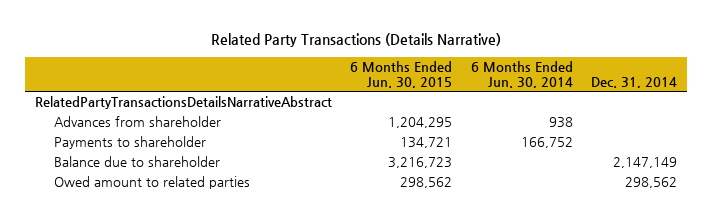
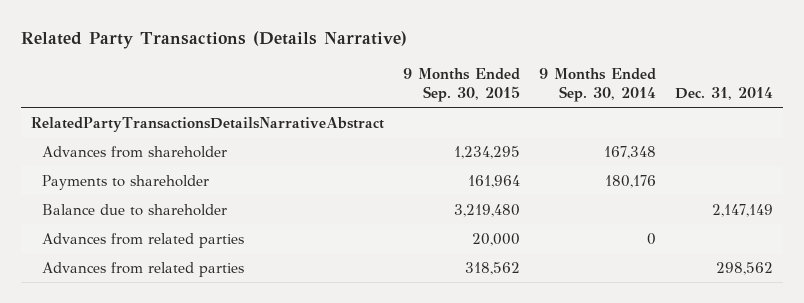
[350,60,453,88] 6 Months Ended Jun. 30, 2015 -> none
[470,60,573,88] 6 Months Ended Jun. 30, 2014 -> none
none -> [402,68,520,103] 9 Months Ended Sep. 30, 2015
none -> [539,68,657,103] 9 Months Ended Sep. 30, 2014
none -> [41,232,244,248] Advances from related parties
[53,176,250,190] Owed amount to related parties -> [41,261,244,277] Advances from related parties

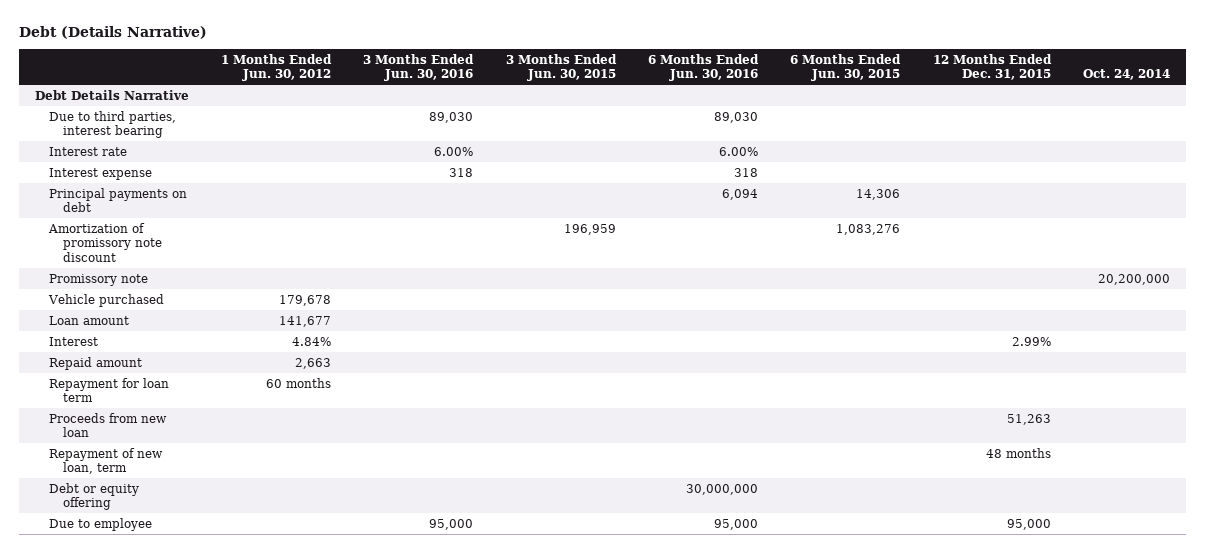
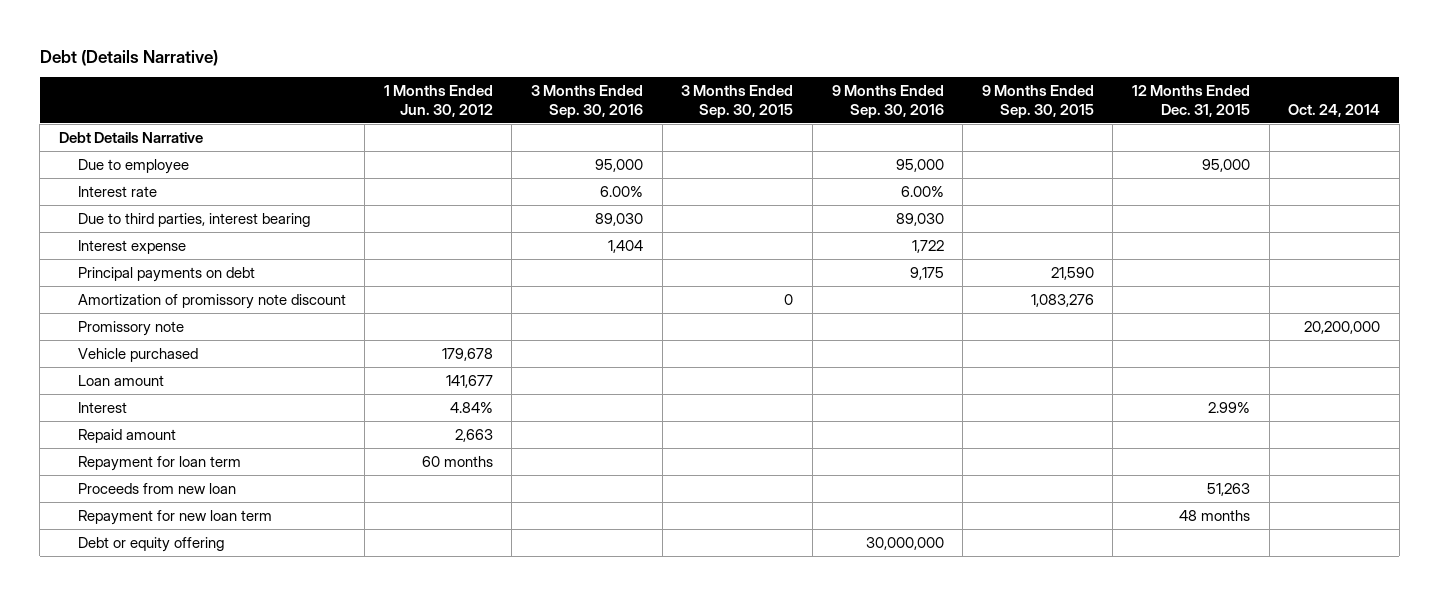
[363,53,475,82] 3 Months Ended Jun. 30, 2016 -> none
[505,53,617,82] 3 Months Ended Jun. 30, 2015 -> none
[648,53,760,82] 6 Months Ended Jun. 30, 2016 -> none
[790,53,902,82] 6 Months Ended Jun. 30, 2015 -> none
none -> [531,85,644,118] 3 Months Ended Sep. 30, 2016
none -> [681,85,794,118] 3 Months Ended Sep. 30, 2015
none -> [831,85,944,118] 9 Months Ended Sep. 30, 2016
none -> [981,85,1094,118] 9 Months Ended Sep. 30, 2015
[49,517,153,531] Due to employee -> [77,158,189,174] Due to employee
[49,110,177,139] Due to third parties, interest bearing -> [77,212,310,227] Due to third parties, interest bearing
[49,447,164,475] Repayment of new loan, term -> [77,509,272,525] Repayment for new loan term

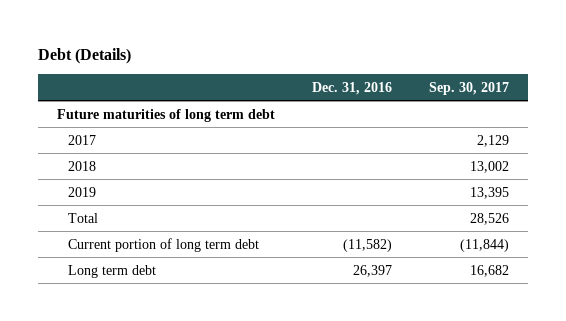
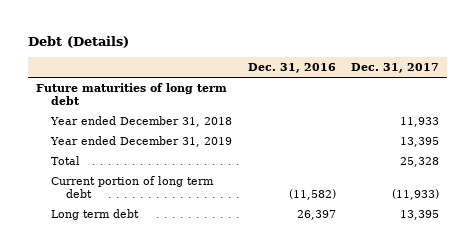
[429,81,510,95] Sep. 30, 2017 -> none
none -> [351,62,440,73] Dec. 31, 2017
[68,134,97,145] 2017 -> none
[68,160,97,171] 2018 -> [49,116,232,128] Year ended December 31, 2018
[68,186,97,197] 2019 -> [49,136,232,148] Year ended December 31, 2019

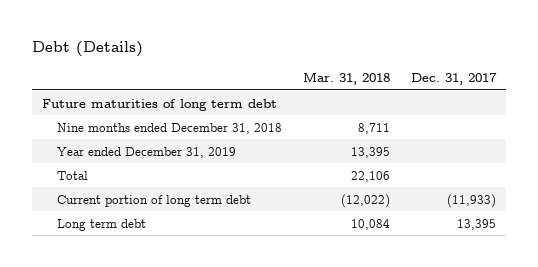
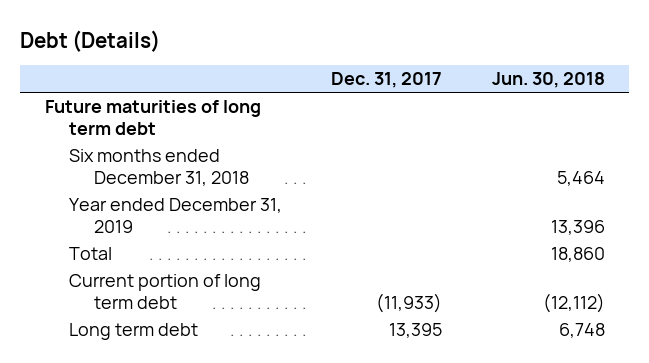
[303,72,391,86] Mar. 31, 2018 -> none
none -> [491,72,605,89] Jun. 30, 2018
[57,122,283,134] Nine months ended December 31, 2018 -> [69,148,249,187] Six months ended December 31, 2018

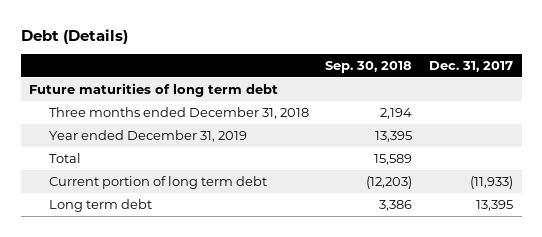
[491,72,605,89] Jun. 30, 2018 -> none
none -> [325,60,413,73] Sep. 30, 2018
[69,148,249,187] Six months ended December 31, 2018 -> [48,106,309,119] Three months ended December 31, 2018

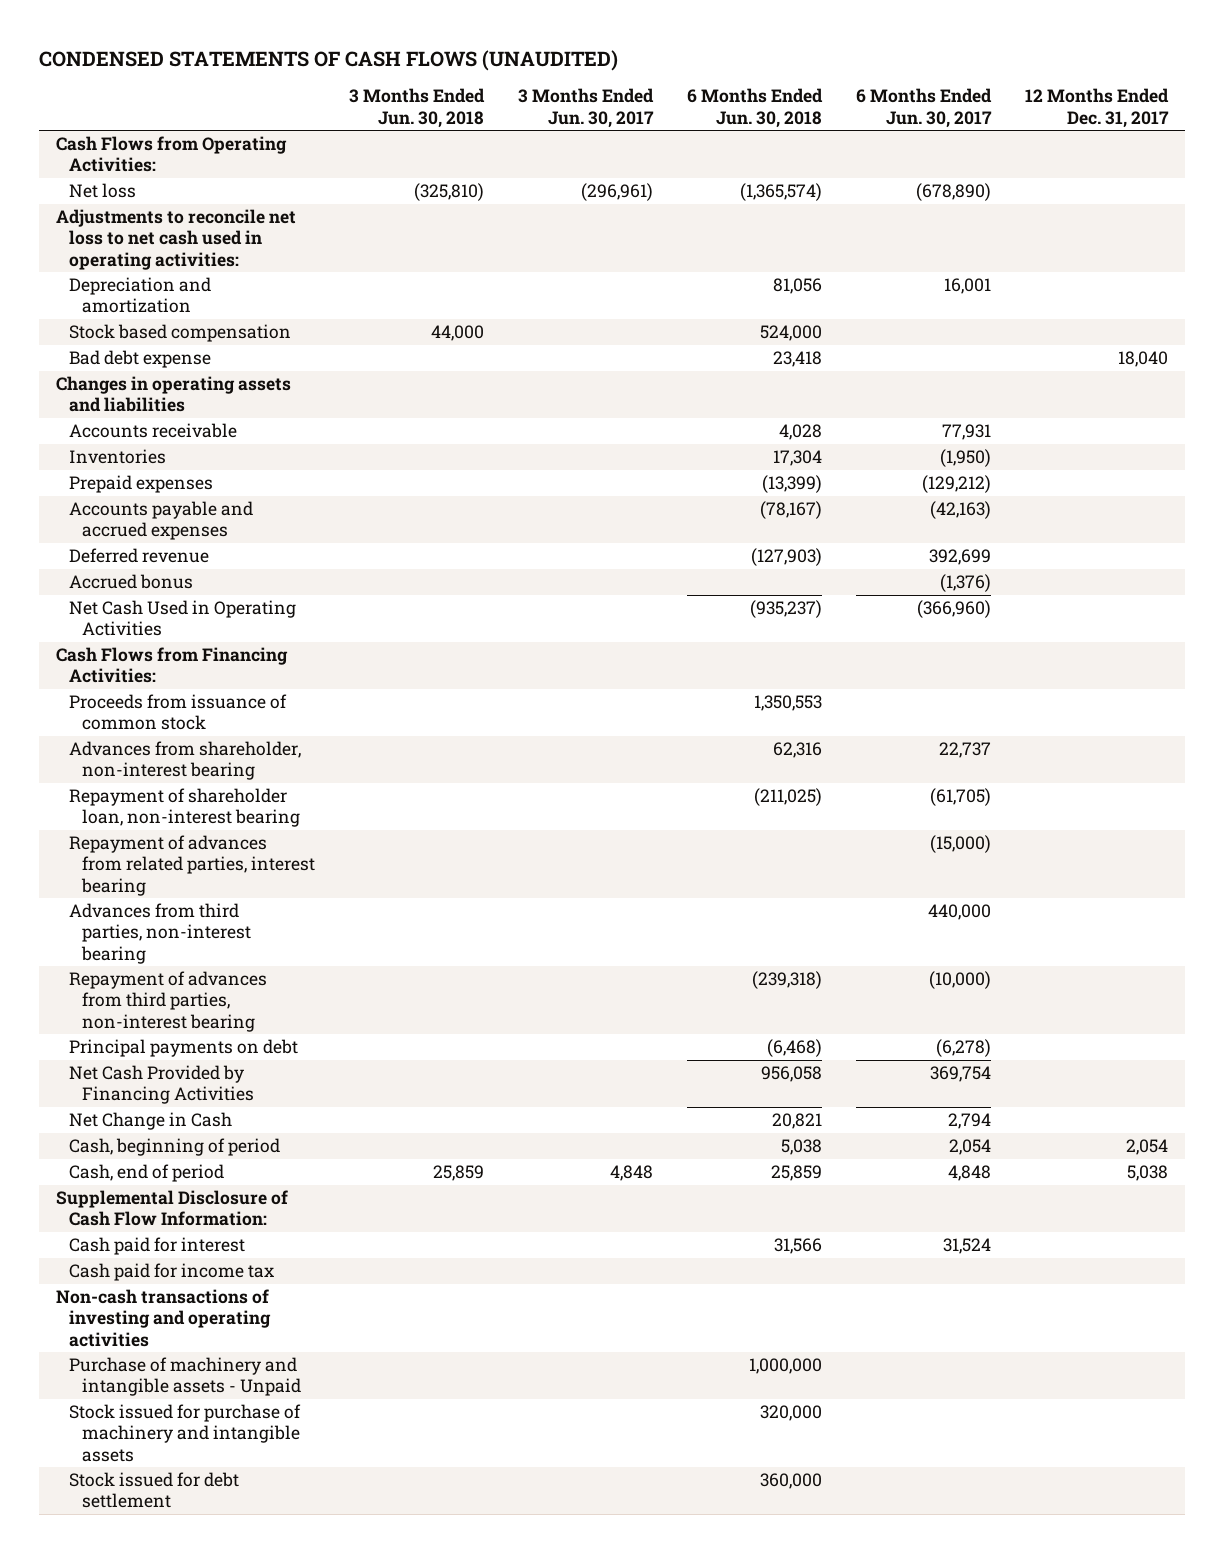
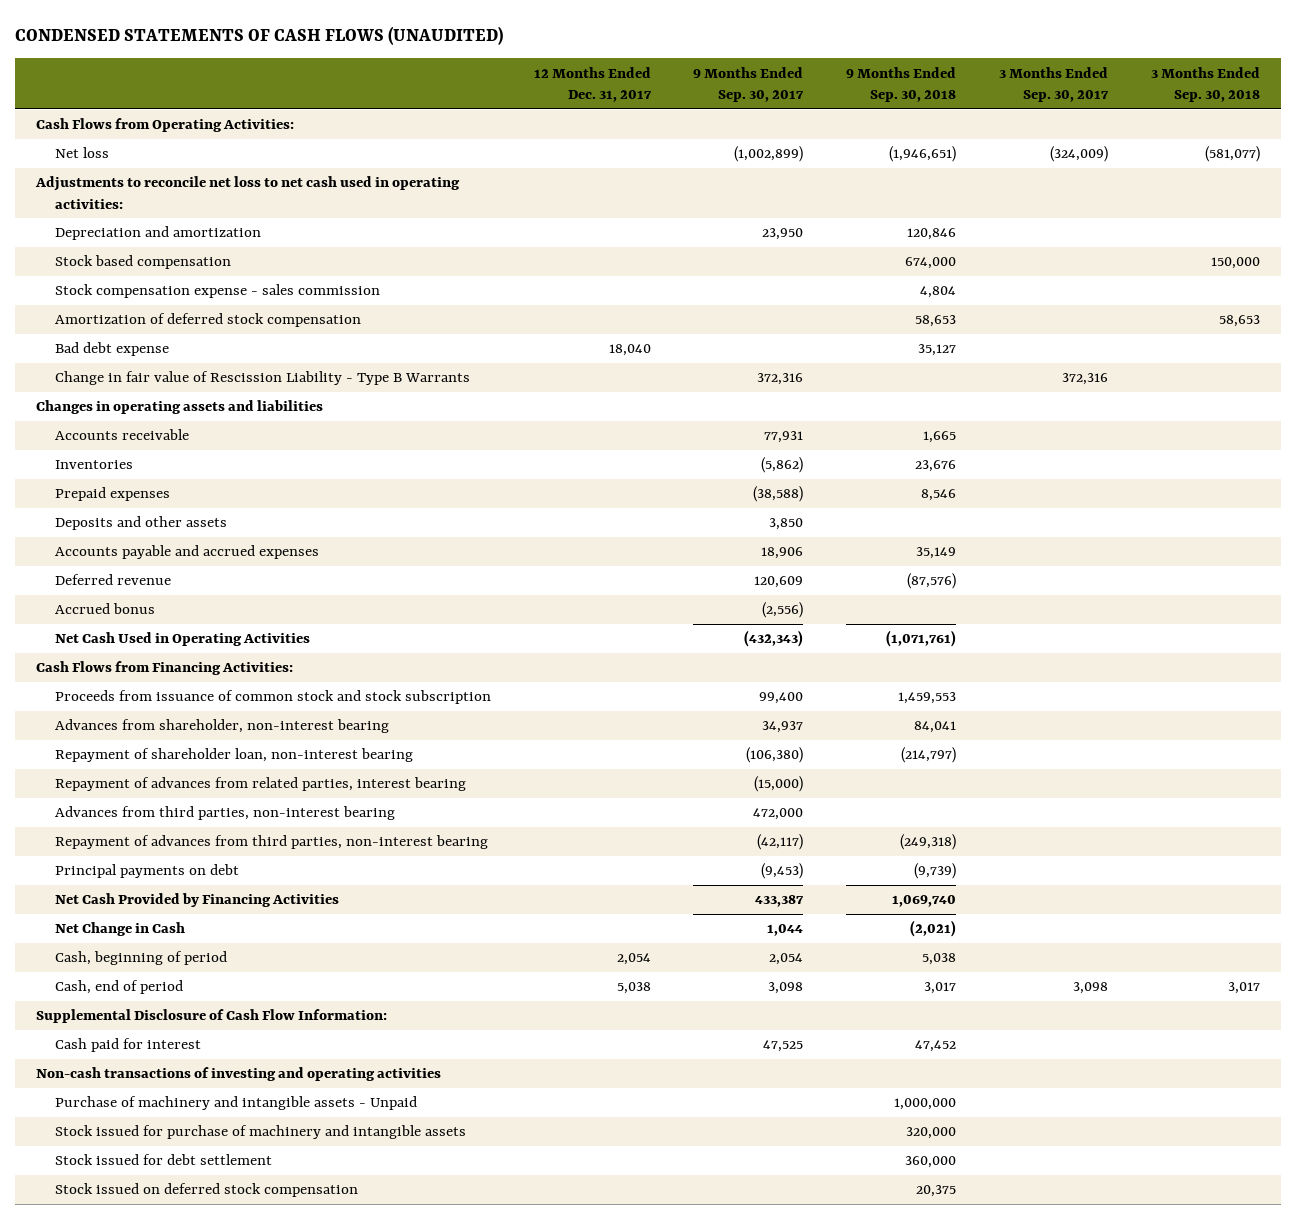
[348,88,485,128] 3 Months Ended Jun. 30, 2018 -> none
[517,88,654,128] 3 Months Ended Jun. 30, 2017 -> none
[686,88,823,128] 6 Months Ended Jun. 30, 2018 -> none
[855,88,992,128] 6 Months Ended Jun. 30, 2017 -> none
none -> [693,66,805,102] 9 Months Ended Sep. 30, 2017
none -> [846,66,957,102] 9 Months Ended Sep. 30, 2018
none -> [998,66,1109,102] 3 Months Ended Sep. 30, 2017
none -> [1150,66,1260,102] 3 Months Ended Sep. 30, 2018
none -> [54,284,380,299] Stock compensation expense - sales commission
none -> [54,313,361,328] Amortization of deferred stock compensation
none -> [54,371,470,386] Change in fair value of Rescission Liability - Type B Warrants
none -> [54,516,227,531] Deposits and other assets
[68,694,287,731] Proceeds from issuance of common stock -> [54,690,491,705] Proceeds from issuance of common stock and stock subscription
[68,1263,274,1282] Cash paid for income tax -> none
none -> [54,1183,358,1198] Stock issued on deferred stock compensation

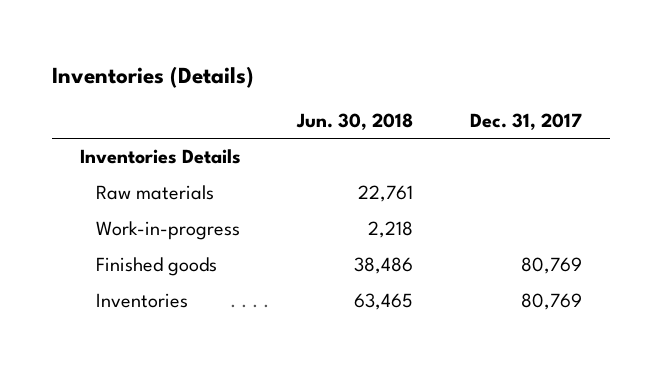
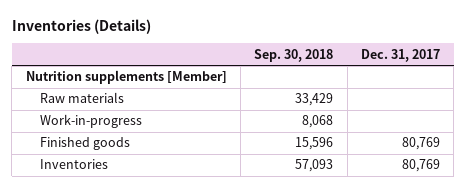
[296,112,414,130] Jun. 30, 2018 -> none
none -> [254,48,334,62] Sep. 30, 2018
[79,149,241,165] Inventories Details -> [25,70,227,85] Nutrition supplements [Member]

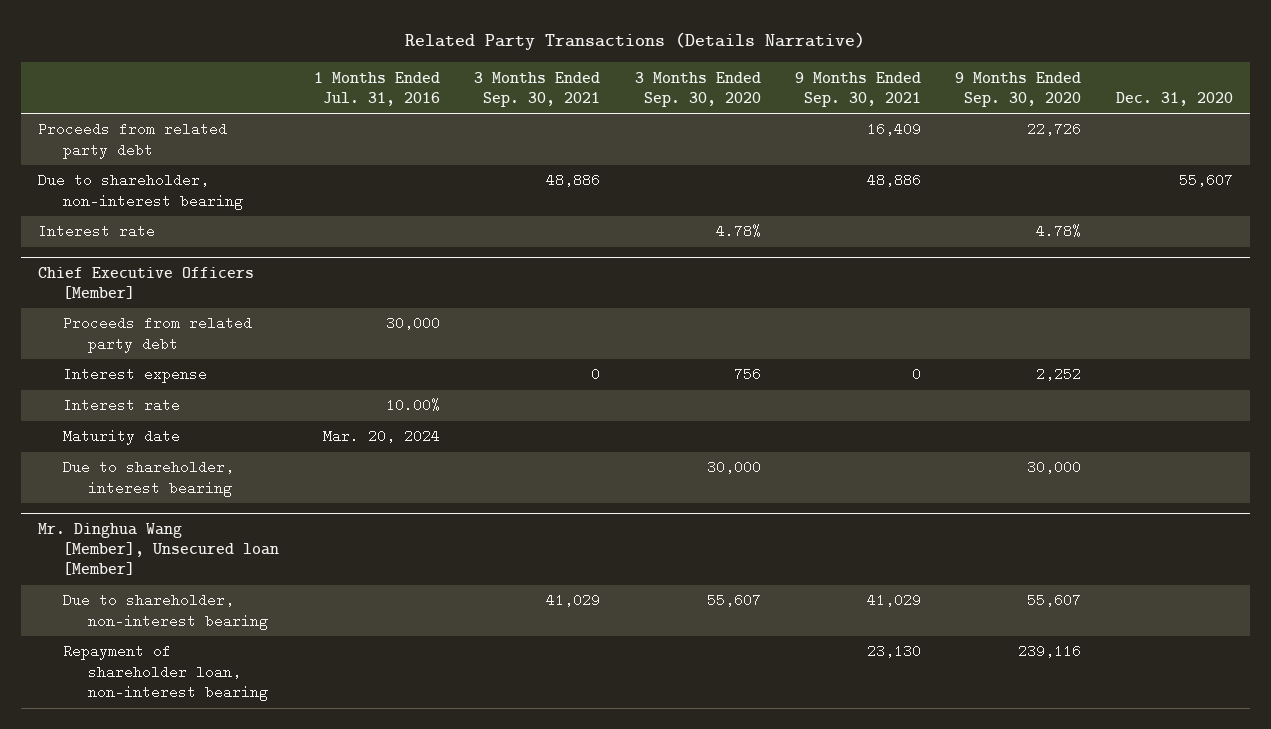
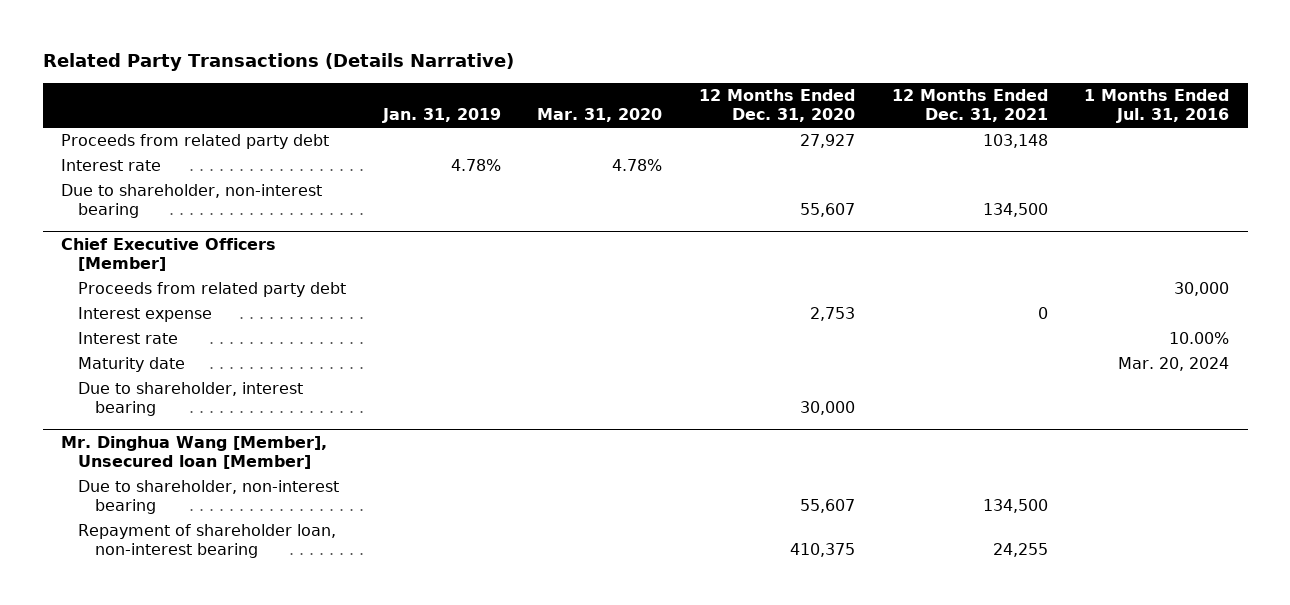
[474,71,601,107] 3 Months Ended Sep. 30, 2021 -> none
[634,71,761,107] 3 Months Ended Sep. 30, 2020 -> none
[794,71,921,107] 9 Months Ended Sep. 30, 2021 -> none
[955,71,1082,107] 9 Months Ended Sep. 30, 2020 -> none
[1115,91,1233,106] Dec. 31, 2020 -> none
none -> [381,108,501,124] Jan. 31, 2019
none -> [537,108,663,123] Mar. 31, 2020
none -> [699,89,856,123] 12 Months Ended Dec. 31, 2020
none -> [891,89,1048,123] 12 Months Ended Dec. 31, 2021
[37,173,244,210] Due to shareholder, non-interest bearing -> [61,184,323,219] Due to shareholder, non-interest bearing

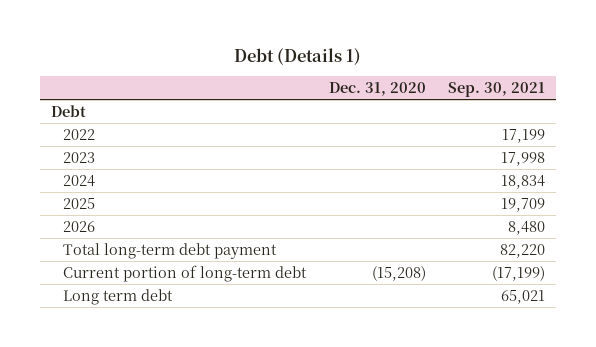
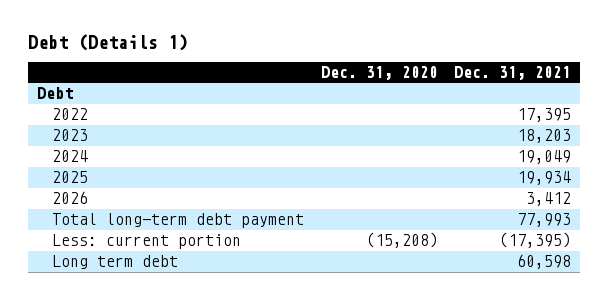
[448,81,546,97] Sep. 30, 2021 -> none
none -> [454,65,572,80] Dec. 31, 2021
[63,264,308,282] Current portion of long-term debt -> [52,234,242,250] Less: current portion

